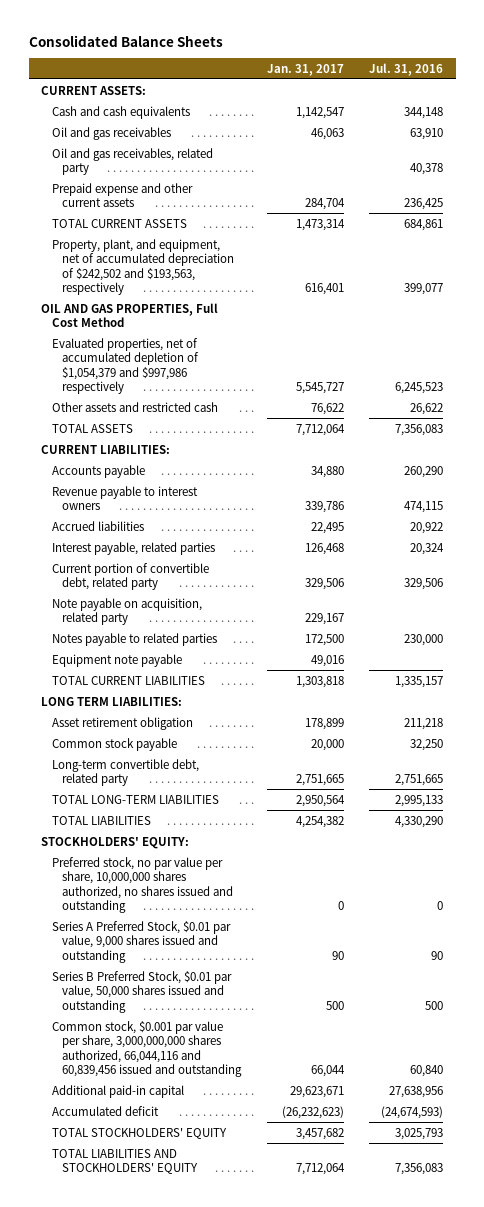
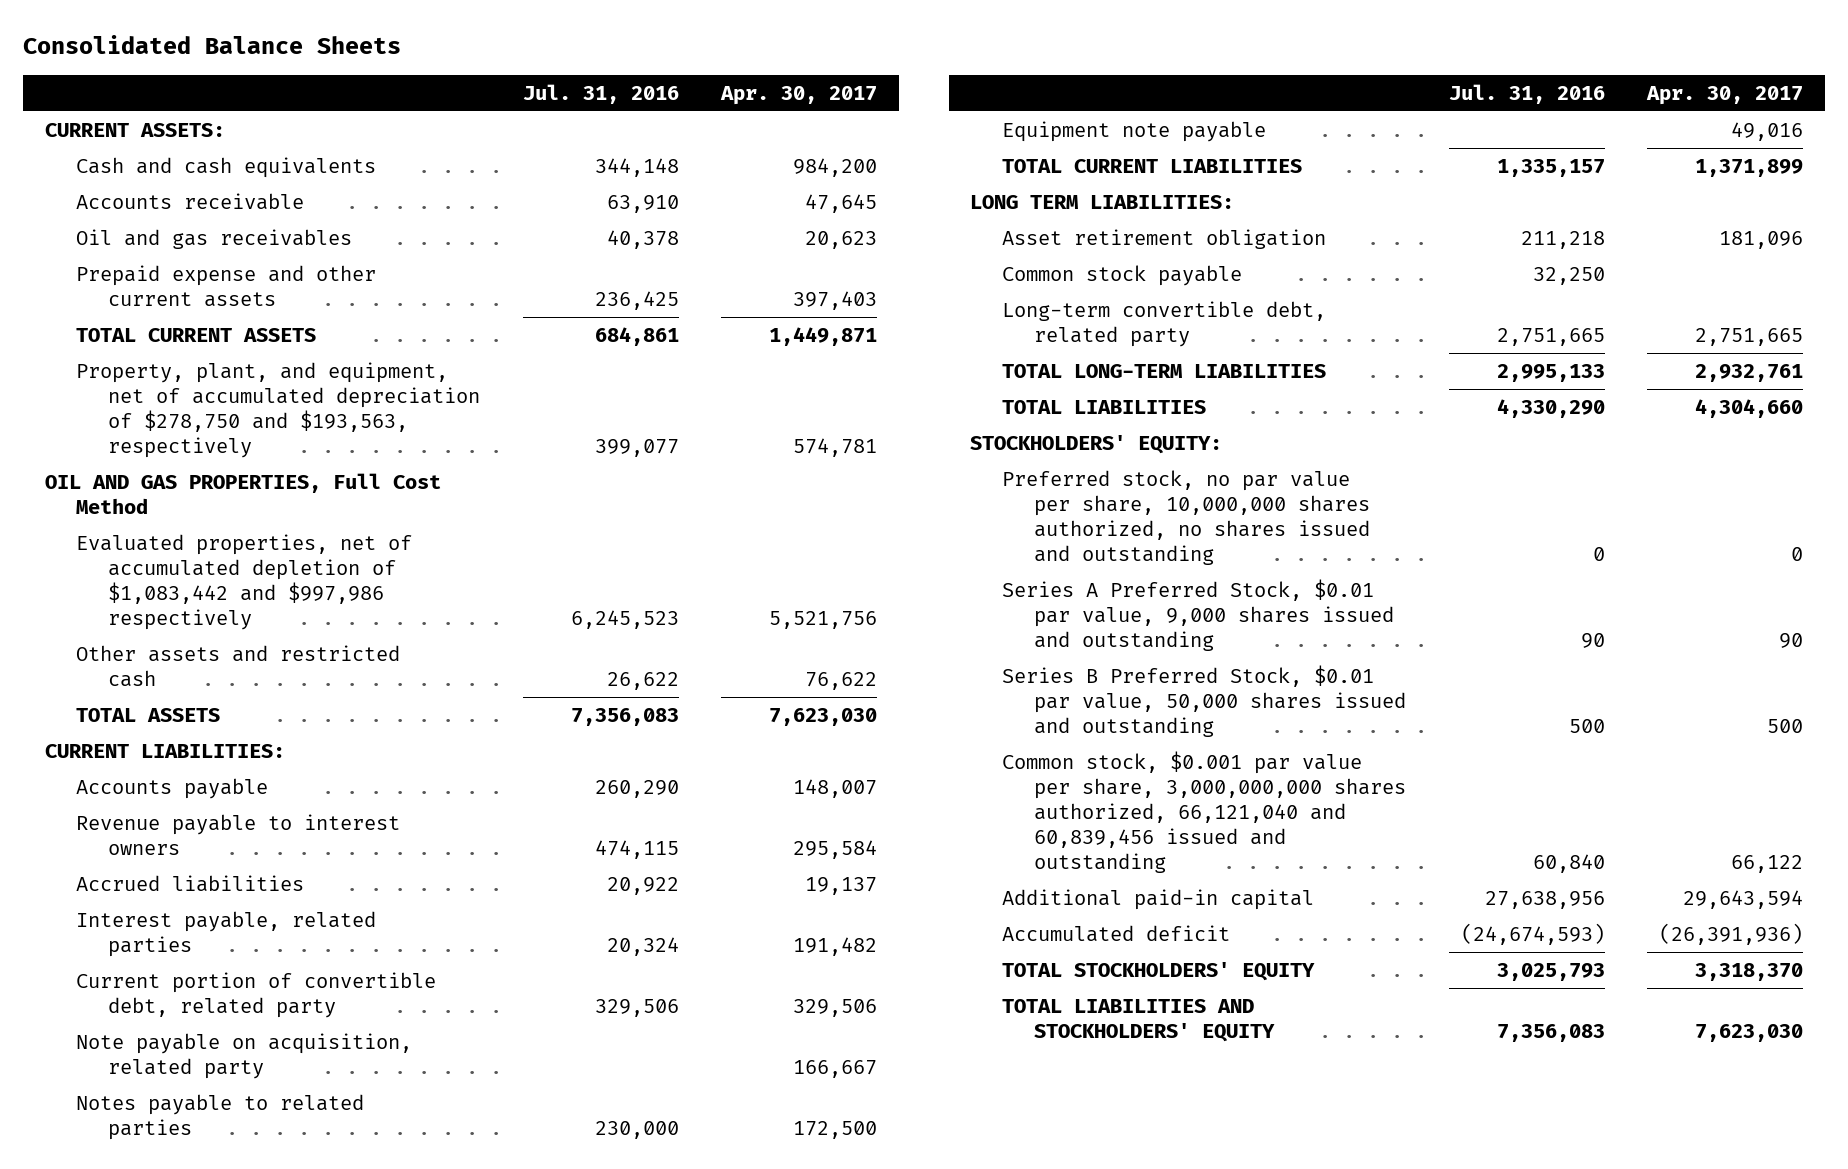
[266,63,344,76] Jan. 31, 2017 -> none
none -> [720,85,878,105] Apr. 30, 2017
[51,147,213,176] Oil and gas receivables, related party -> none
none -> [76,193,305,211] Accounts receivable
[410,127,444,140] 63,910 -> [606,230,679,250] 40,378
[51,238,235,296] Property, plant, and equipment, net of accumulated depreciation of $242,502 and $193,563, respectively -> [76,362,481,459] Property, plant, and equipment, net of accumulated depreciation of $278,750 and $193,563, respectively
[51,337,200,395] Evaluated properties, net of accumulated depletion of $1,054,379 and $997,986 respectively -> [76,534,413,631] Evaluated properties, net of accumulated depletion of $1,083,442 and $997,986 respectively
[51,1020,243,1078] Common stock, $0.001 par value per share, 3,000,000,000 shares authorized, 66,044,116 and 60,839,456 issued and outstanding -> [1002,751,1407,874] Common stock, $0.001 par value per share, 3,000,000,000 shares authorized, 66,121,040 and 60,839,456 issued and outstanding

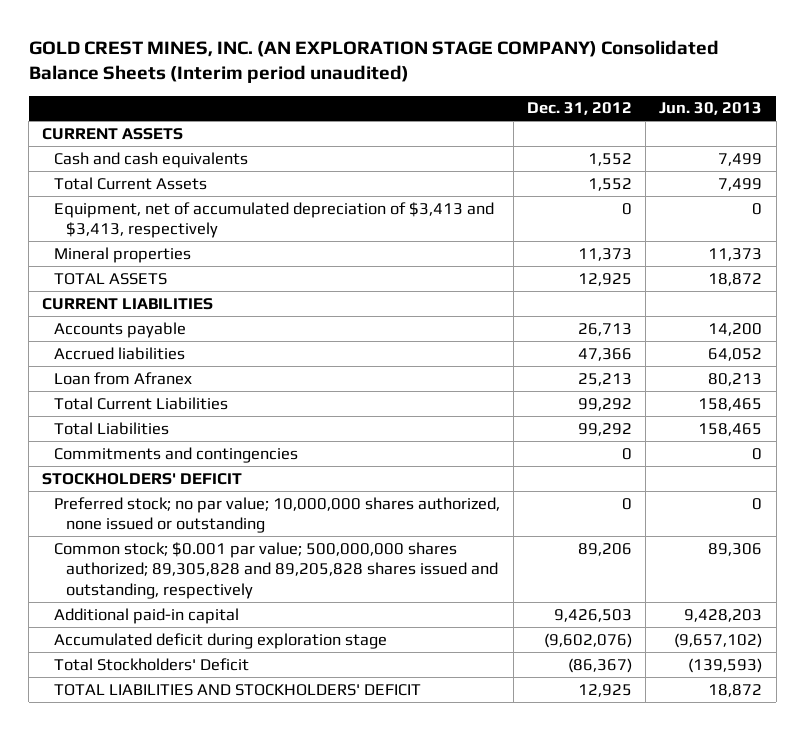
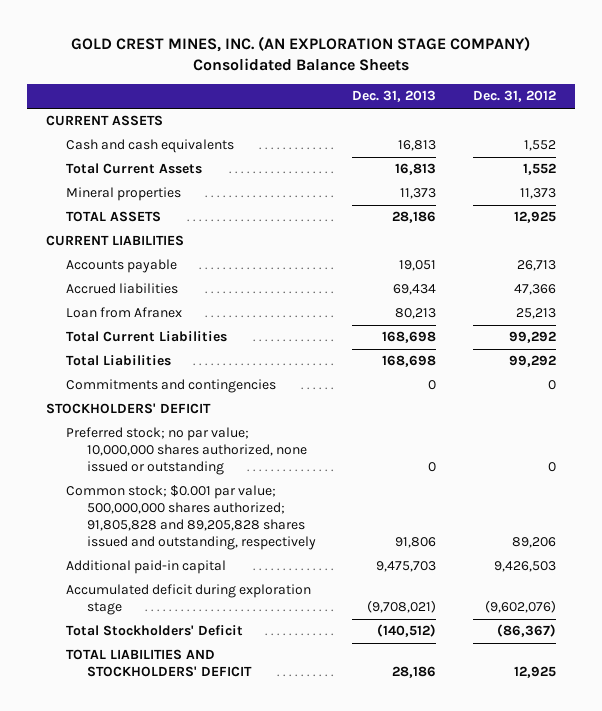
[28,39,719,84] GOLD CREST MINES, INC. (AN EXPLORATION STAGE COMPANY) Consolidated Balance Sheets (Interim period unaudited) -> [71,35,531,72] GOLD CREST MINES, INC. (AN EXPLORATION STAGE COMPANY) Consolidated Balance Sheets
[659,102,763,116] Jun. 30, 2013 -> none
none -> [352,90,437,103] Dec. 31, 2013
[54,201,495,239] Equipment, net of accumulated depreciation of $3,413 and $3,413, respectively -> none
[54,541,498,599] Common stock; $0.001 par value; 500,000,000 shares authorized; 89,305,828 and 89,205,828 shares issued and outstanding, respectively -> [66,485,316,551] Common stock; $0.001 par value; 500,000,000 shares authorized; 91,805,828 and 89,205,828 shares issued and outstanding, respectively

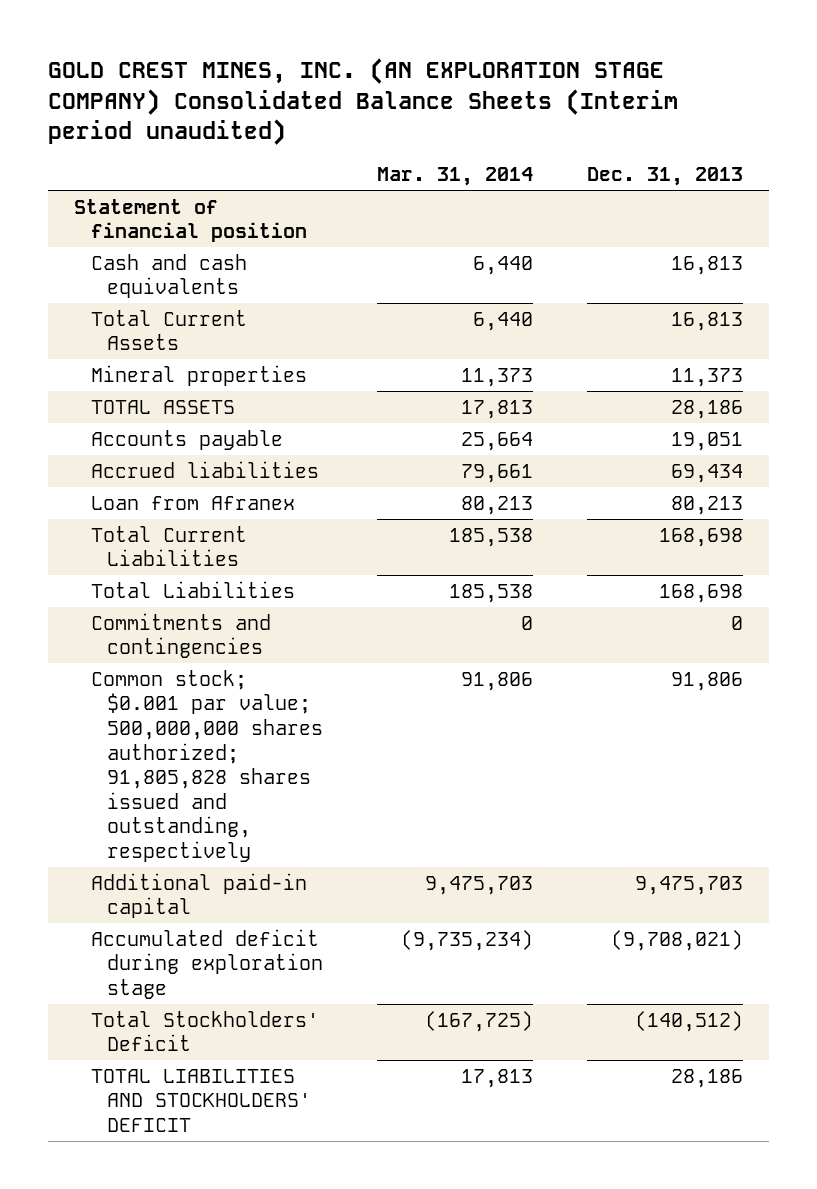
[71,35,531,72] GOLD CREST MINES, INC. (AN EXPLORATION STAGE COMPANY) Consolidated Balance Sheets -> [47,58,678,145] GOLD CREST MINES, INC. (AN EXPLORATION STAGE COMPANY) Consolidated Balance Sheets (Interim period unaudited)
[473,90,557,103] Dec. 31, 2012 -> none
none -> [376,167,533,187] Mar. 31, 2014
[45,115,163,127] CURRENT ASSETS -> none
none -> [74,198,307,243] Statement of financial position
[45,235,184,247] CURRENT LIABILITIES -> none
[45,403,211,415] STOCKHOLDERS' DEFICIT -> none
[66,427,307,476] Preferred stock; no par value; 10,000,000 shares authorized, none issued or outstanding -> none
[66,485,316,551] Common stock; $0.001 par value; 500,000,000 shares authorized; 91,805,828 and 89,205,828 shares issued and outstanding, respectively -> [90,669,324,863] Common stock; $0.001 par value; 500,000,000 shares authorized; 91,805,828 shares issued and outstanding, respectively

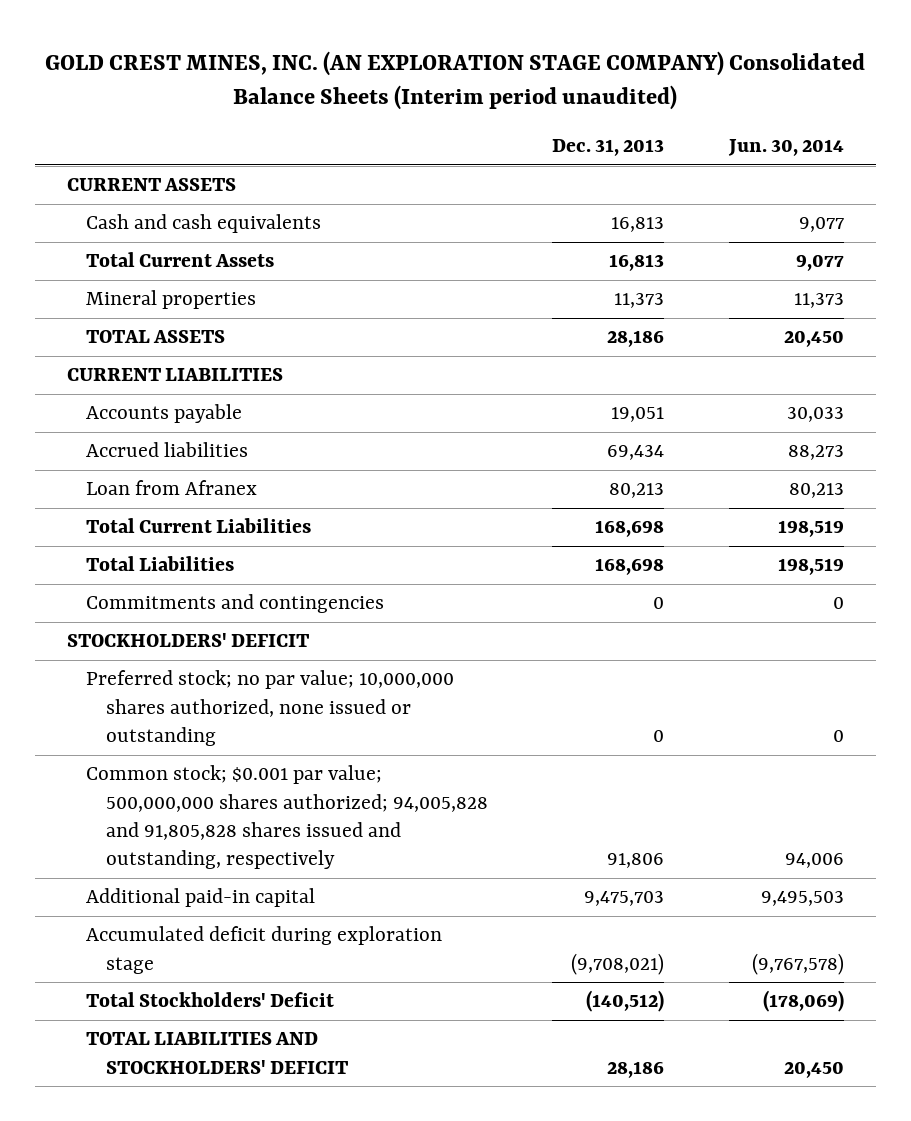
[376,167,533,187] Mar. 31, 2014 -> none
none -> [727,139,844,157] Jun. 30, 2014
[74,198,307,243] Statement of financial position -> none
none -> [67,178,237,192] CURRENT ASSETS
none -> [67,368,284,382] CURRENT LIABILITIES
none -> [67,633,311,648] STOCKHOLDERS' DEFICIT
none -> [86,670,455,747] Preferred stock; no par value; 10,000,000 shares authorized, none issued or outstanding
[90,669,324,863] Common stock; $0.001 par value; 500,000,000 shares authorized; 91,805,828 shares issued and outstanding, respectively -> [86,765,488,870] Common stock; $0.001 par value; 500,000,000 shares authorized; 94,005,828 and 91,805,828 shares issued and outstanding, respectively

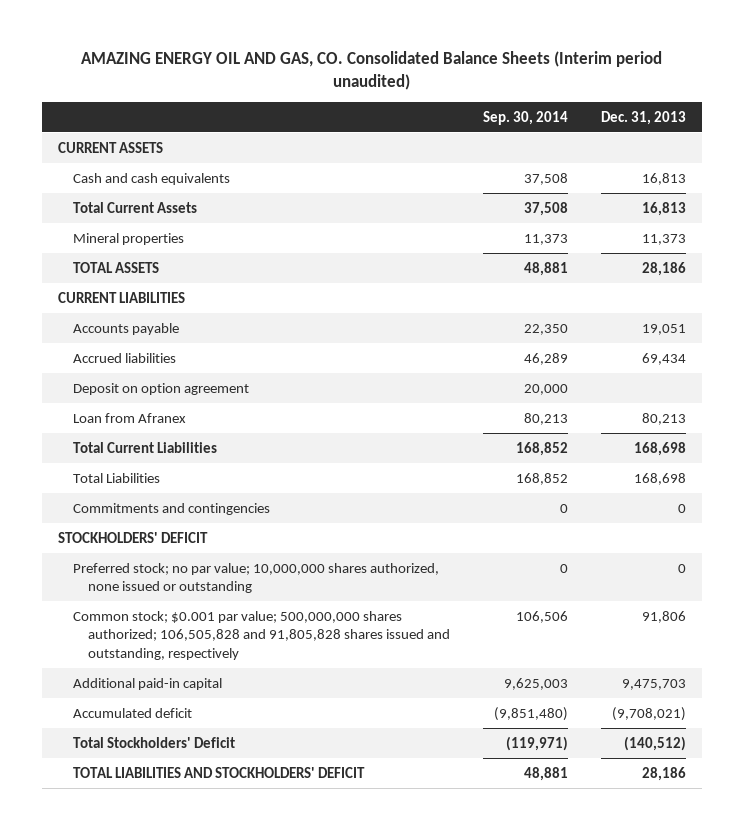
[45,50,866,111] GOLD CREST MINES, INC. (AN EXPLORATION STAGE COMPANY) Consolidated Balance Sheets (Interim period unaudited) -> [80,51,662,91] AMAZING ENERGY OIL AND GAS, CO. Consolidated Balance Sheets (Interim period unaudited)
[727,139,844,157] Jun. 30, 2014 -> none
none -> [482,110,568,125] Sep. 30, 2014
none -> [72,382,249,395] Deposit on option agreement
[86,765,488,870] Common stock; $0.001 par value; 500,000,000 shares authorized; 94,005,828 and 91,805,828 shares issued and outstanding, respectively -> [72,610,450,660] Common stock; $0.001 par value; 500,000,000 shares authorized; 106,505,828 and 91,805,828 shares issued and outstanding, respectively
[86,926,443,974] Accumulated deficit during exploration stage -> [72,707,192,718] Accumulated deficit

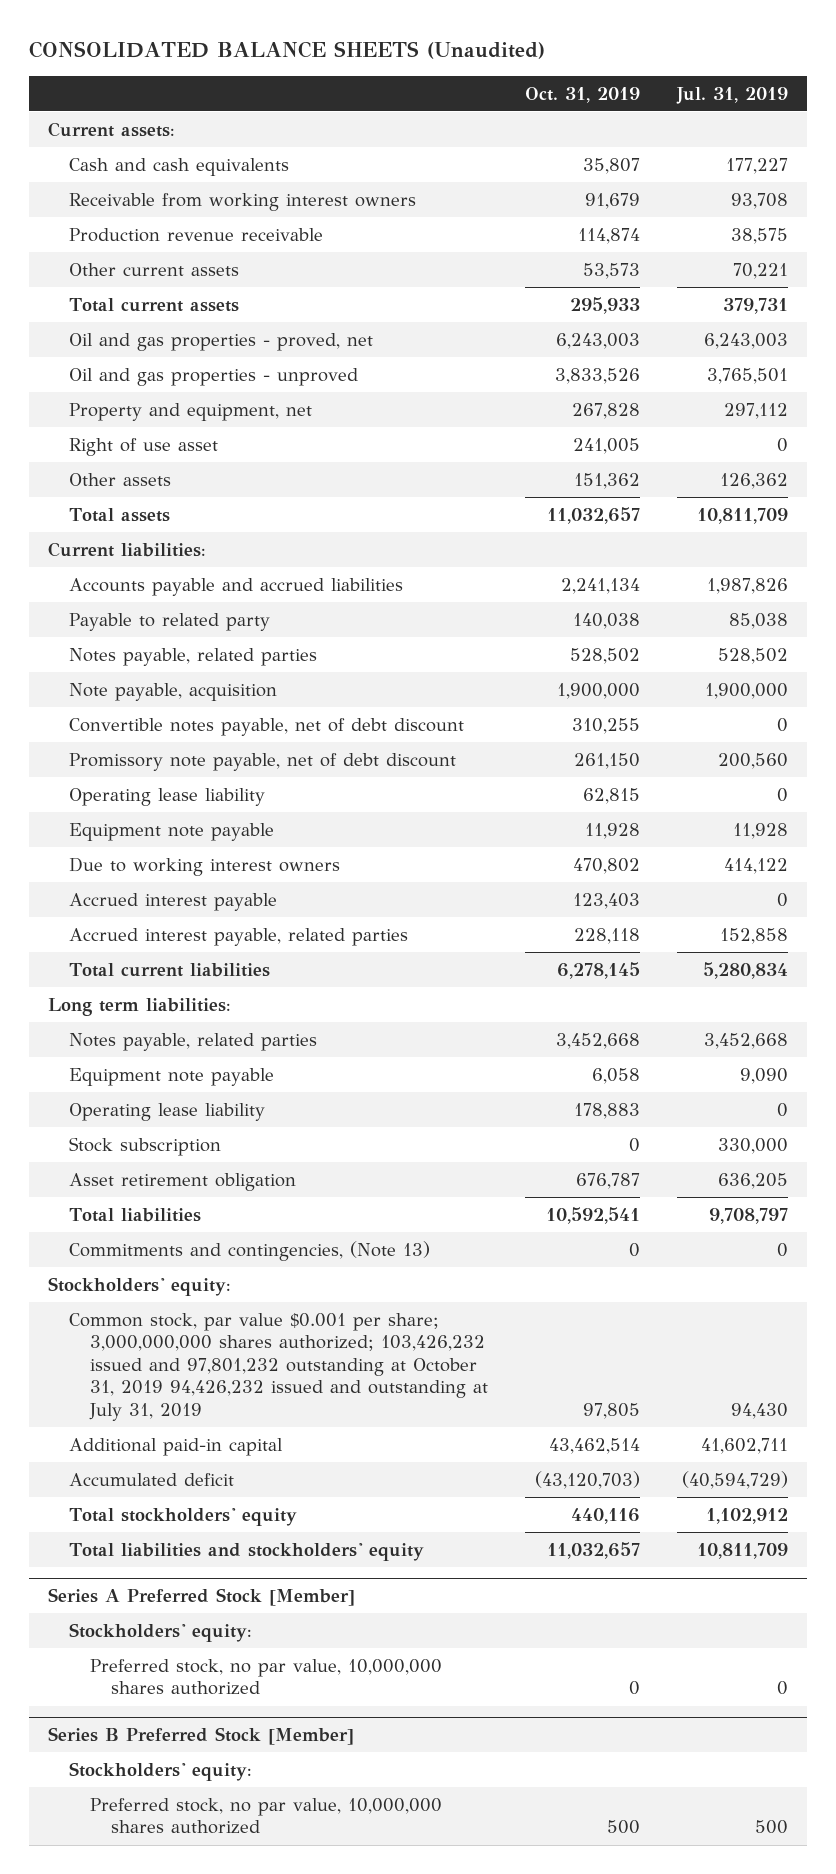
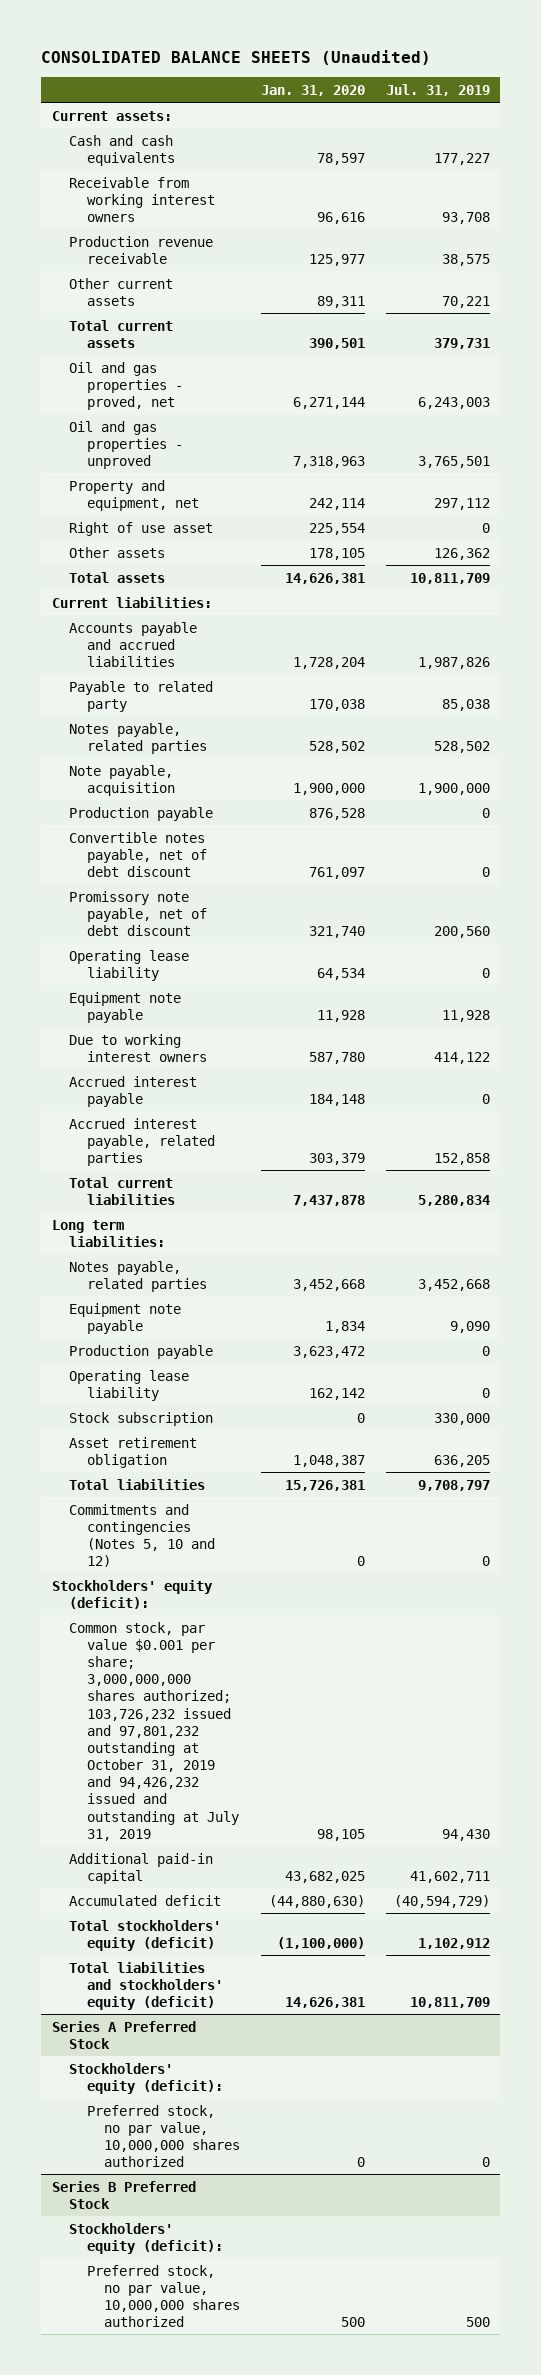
[524,86,640,103] Oct. 31, 2019 -> none
none -> [261,84,366,96] Jan. 31, 2020
none -> [69,806,214,821] Production payable
none -> [69,1344,214,1359] Production payable
[68,1240,430,1261] Commitments and contingencies, (Note 13) -> [69,1503,215,1568] Commitments and contingencies (Notes 5, 10 and 12)
[47,1276,231,1296] Stockholders' equity: -> [51,1579,213,1609] Stockholders' equity (deficit):
[68,1312,488,1421] Common stock, par value $0.001 per share; 3,000,000,000 shares authorized; 103,426,232 issued and 97,801,232 outstanding at October 31, 2019 94,426,232 issued and outstanding at July 31, 2019 -> [69,1621,239,1841] Common stock, par value $0.001 per share; 3,000,000,000 shares authorized; 103,726,232 issued and 97,801,232 outstanding at October 31, 2019 and 94,426,232 issued and outstanding at July 31, 2019
[68,1507,297,1526] Total stockholders' equity -> [69,1919,222,1951] Total stockholders' equity (deficit)
[68,1542,424,1561] Total liabilities and stockholders' equity -> [69,1961,223,2010] Total liabilities and stockholders' equity (deficit)
[47,1588,355,1607] Series A Preferred Stock [Member] -> [51,2020,196,2049] Series A Preferred Stock
[68,1622,252,1642] Stockholders' equity: -> [69,2062,223,2094] Stockholders' equity (deficit):
[47,1727,354,1746] Series B Preferred Stock [Member] -> [51,2180,196,2209] Series B Preferred Stock
[68,1761,252,1781] Stockholders' equity: -> [69,2222,223,2254] Stockholders' equity (deficit):

